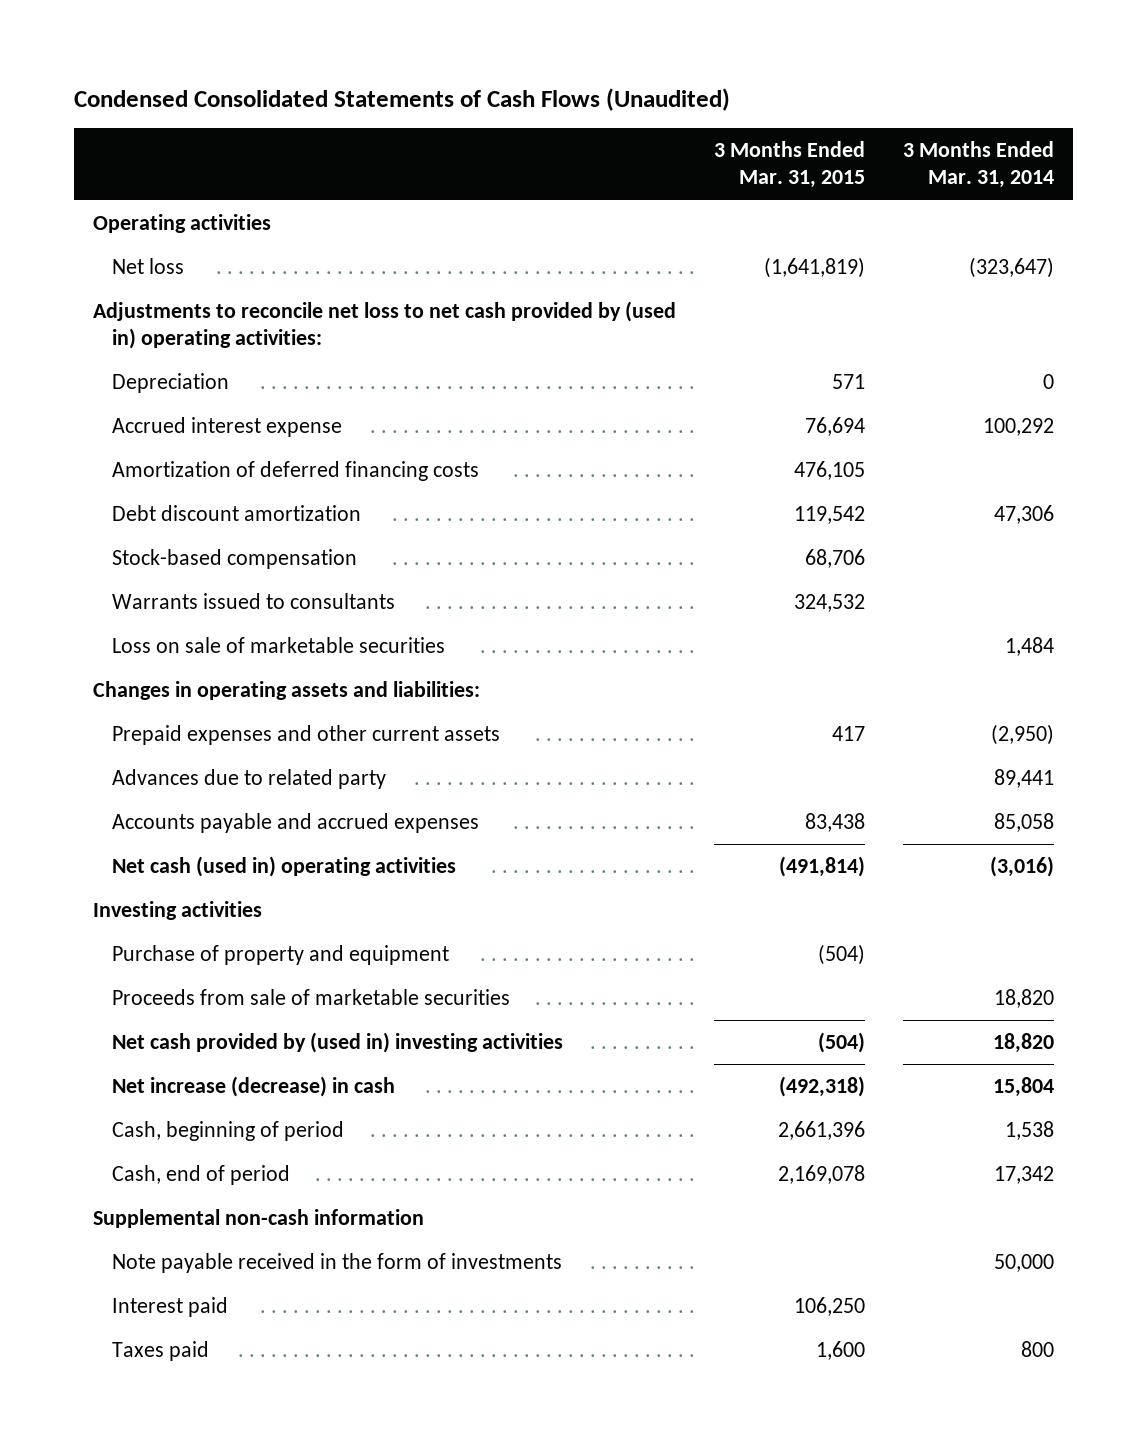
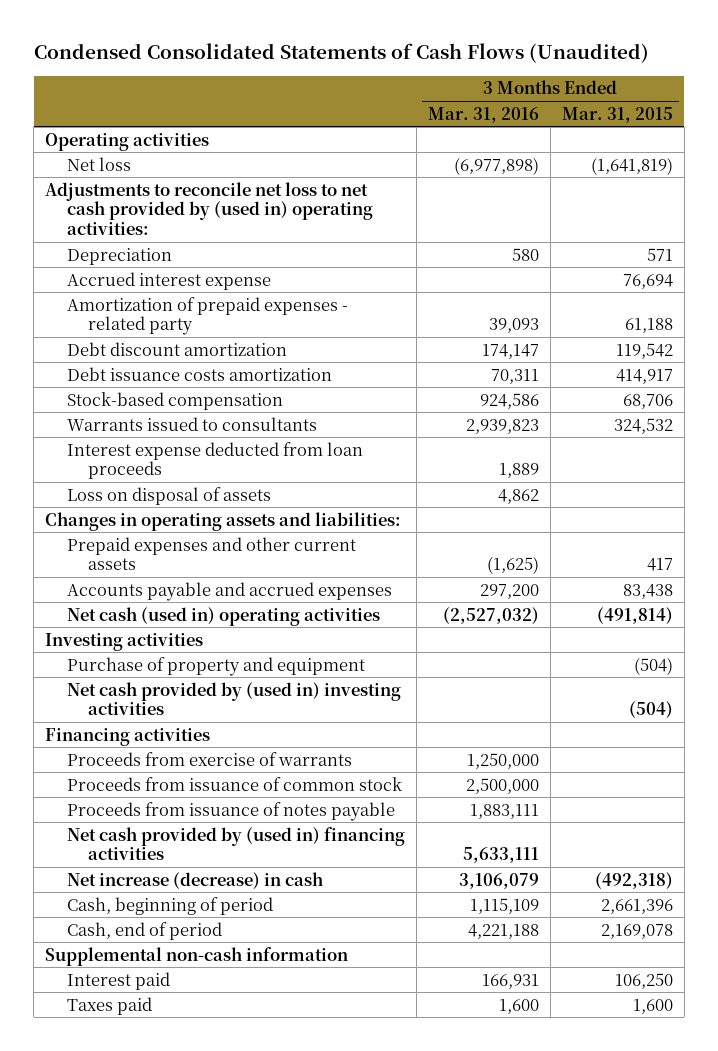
[903,141,1055,189] 3 Months Ended Mar. 31, 2014 -> none
none -> [427,106,539,123] Mar. 31, 2016
[112,461,480,482] Amortization of deferred financing costs -> none
none -> [66,296,348,336] Amortization of prepaid expenses - related party
none -> [66,366,332,381] Debt issuance costs amortization
[112,637,446,654] Loss on sale of marketable securities -> none
none -> [66,441,363,480] Interest expense deducted from loan proceeds
none -> [66,486,271,505] Loss on disposal of assets
[112,769,387,790] Advances due to related party -> none
[112,989,511,1006] Proceeds from sale of marketable securities -> none
none -> [45,727,211,746] Financing activities
none -> [66,751,352,766] Proceeds from exercise of warrants
none -> [66,776,402,791] Proceeds from issuance of common stock
none -> [66,801,395,821] Proceeds from issuance of notes payable
none -> [66,826,405,861] Net cash provided by (used in) financing activities
[112,1253,563,1274] Note payable received in the form of investments -> none

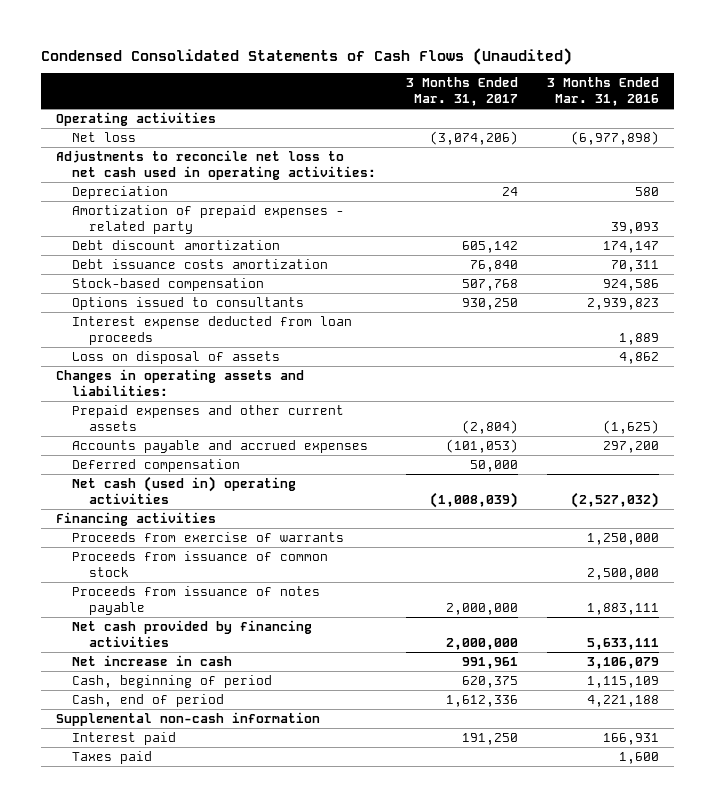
[561,106,673,123] Mar. 31, 2015 -> none
none -> [405,77,518,107] 3 Months Ended Mar. 31, 2017
[45,181,373,235] Adjustments to reconcile net loss to net cash provided by (used in) operating activities: -> [55,150,377,180] Adjustments to reconcile net loss to net cash used in operating activities:
[66,271,271,290] Accrued interest expense -> none
[66,416,317,431] Warrants issued to consultants -> [72,297,305,311] Options issued to consultants
none -> [72,459,241,473] Deferred compensation
[45,632,204,651] Investing activities -> none
[66,656,365,676] Purchase of property and equipment -> none
[66,681,401,716] Net cash provided by (used in) investing activities -> none
[66,826,405,861] Net cash provided by (used in) financing activities -> [72,620,313,647] Net cash provided by financing activities
[66,871,323,889] Net increase (decrease) in cash -> [72,655,233,667] Net increase in cash

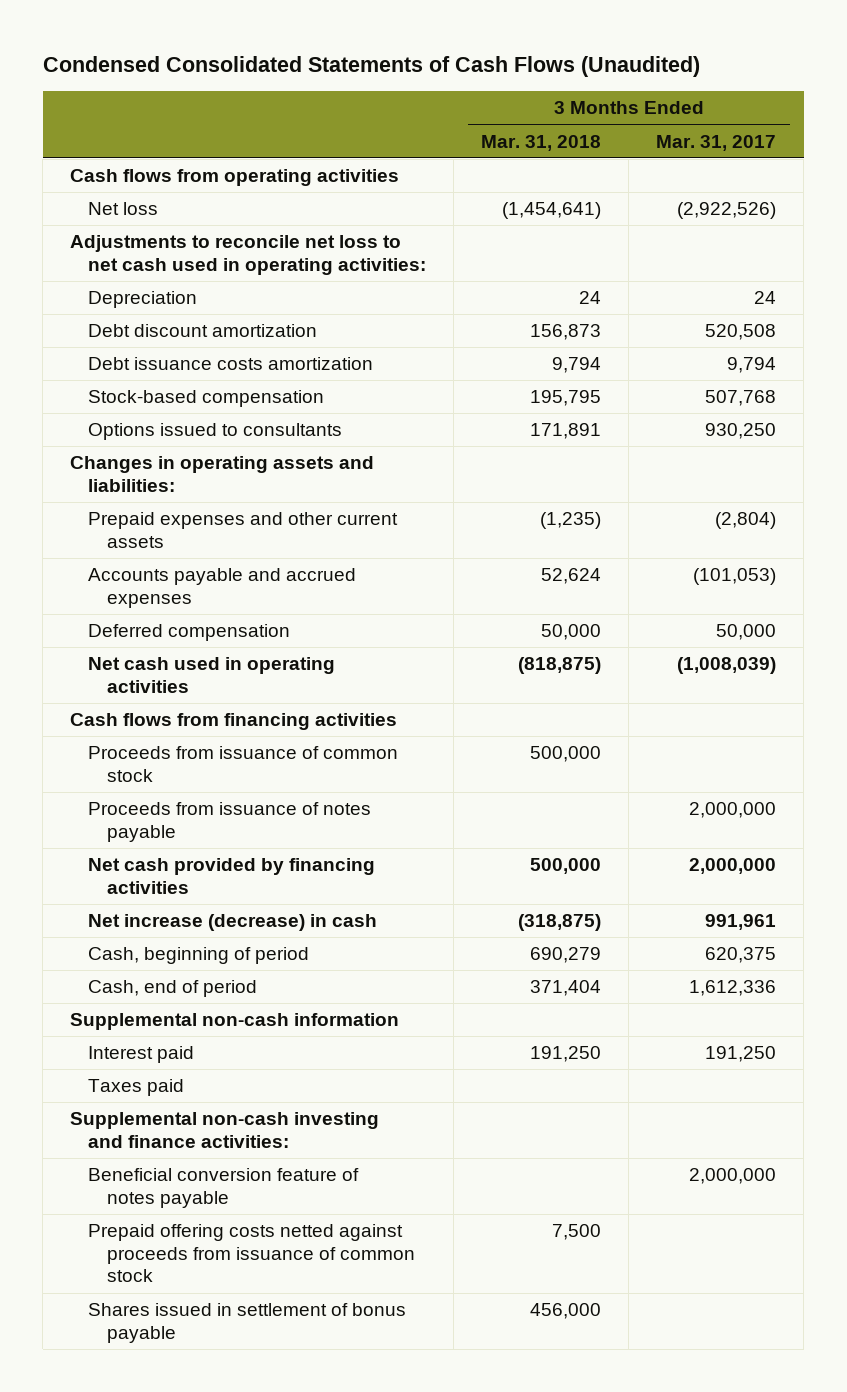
[547,77,660,107] 3 Months Ended Mar. 31, 2016 -> none
none -> [481,134,602,151] Mar. 31, 2018
[55,112,216,127] Operating activities -> [70,169,400,187] Cash flows from operating activities
[429,131,518,146] (3,074,206) -> [677,202,777,220] (2,922,526)
[72,205,345,234] Amortization of prepaid expenses - related party -> none
[461,241,518,254] 605,142 -> [705,324,777,341] 520,508
[469,260,518,273] 76,840 -> [727,357,777,374] 9,794
[72,316,353,345] Interest expense deducted from loan proceeds -> none
[72,351,281,365] Loss on disposal of assets -> none
[72,532,345,543] Proceeds from exercise of warrants -> none
[72,476,297,504] Net cash (used in) operating activities -> [88,657,336,693] Net cash used in operating activities
[55,512,216,527] Financing activities -> [70,713,398,731] Cash flows from financing activities
[72,655,233,667] Net increase in cash -> [88,914,378,932] Net increase (decrease) in cash
none -> [70,1112,380,1148] Supplemental non-cash investing and finance activities:
none -> [88,1168,360,1208] Beneficial conversion feature of notes payable
none -> [88,1224,415,1283] Prepaid offering costs netted against proceeds from issuance of common stock
none -> [88,1303,407,1343] Shares issued in settlement of bonus payable

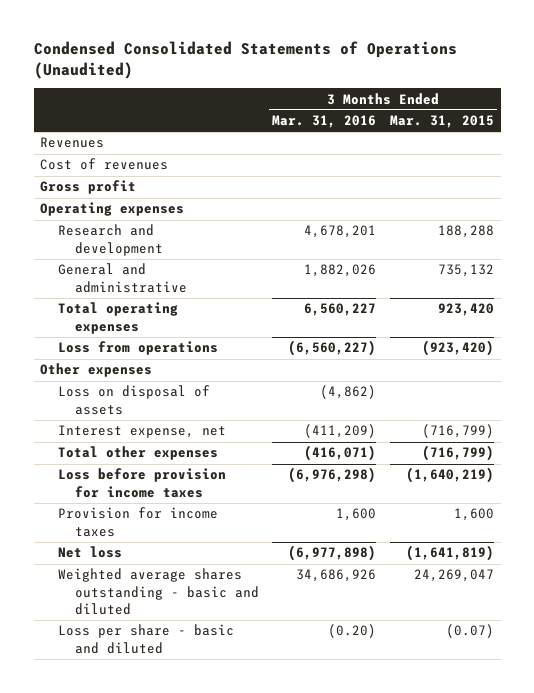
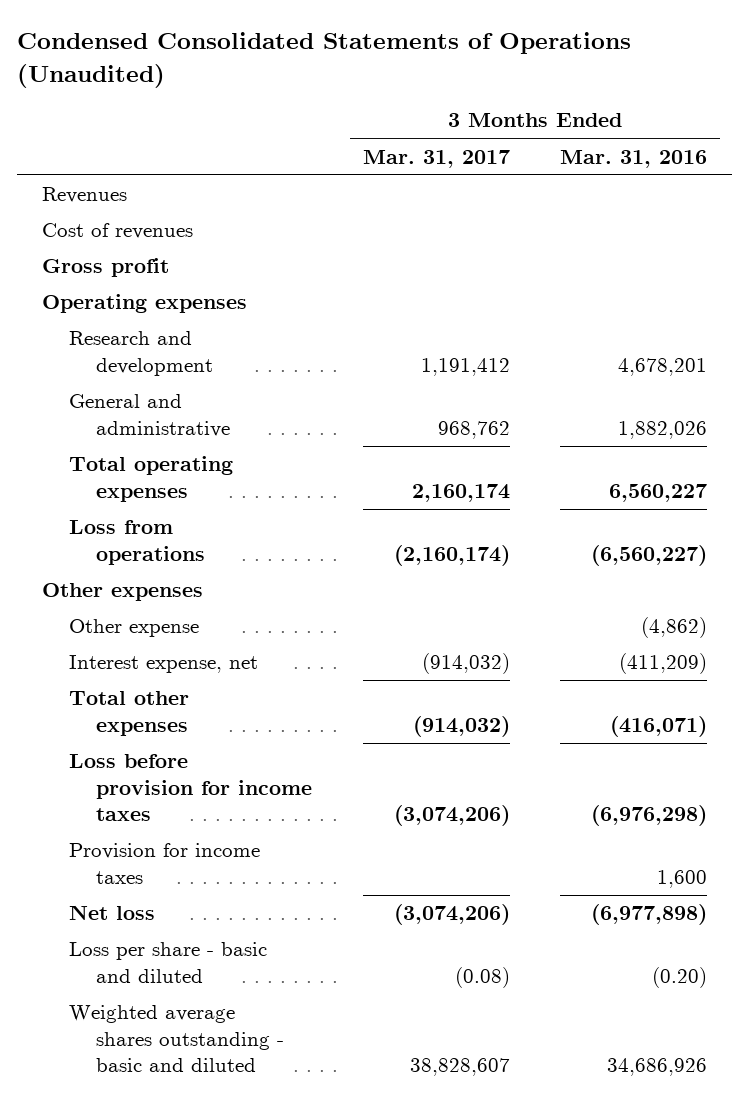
[390,115,495,129] Mar. 31, 2015 -> none
none -> [362,149,510,168] Mar. 31, 2017
[57,385,210,415] Loss on disposal of assets -> [69,619,200,638] Other expense
[57,568,259,615] Weighted average shares outstanding - basic and diluted -> [69,1005,285,1073] Weighted average shares outstanding - basic and diluted

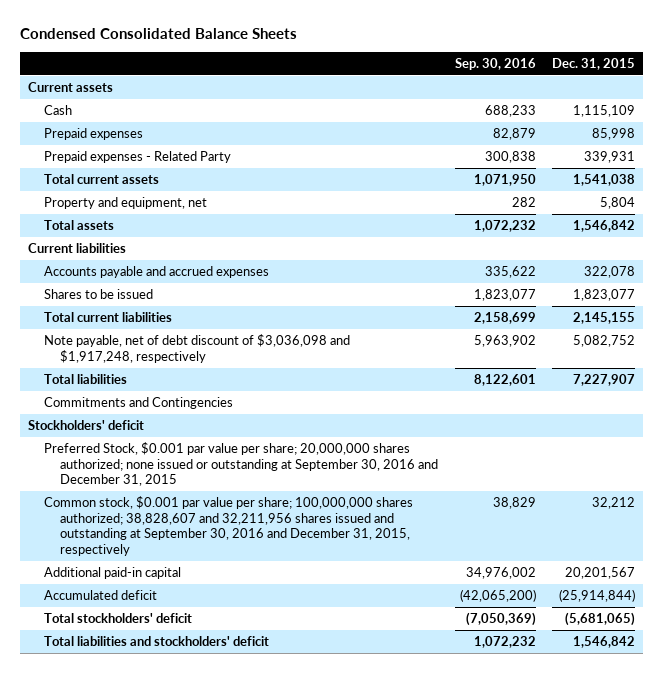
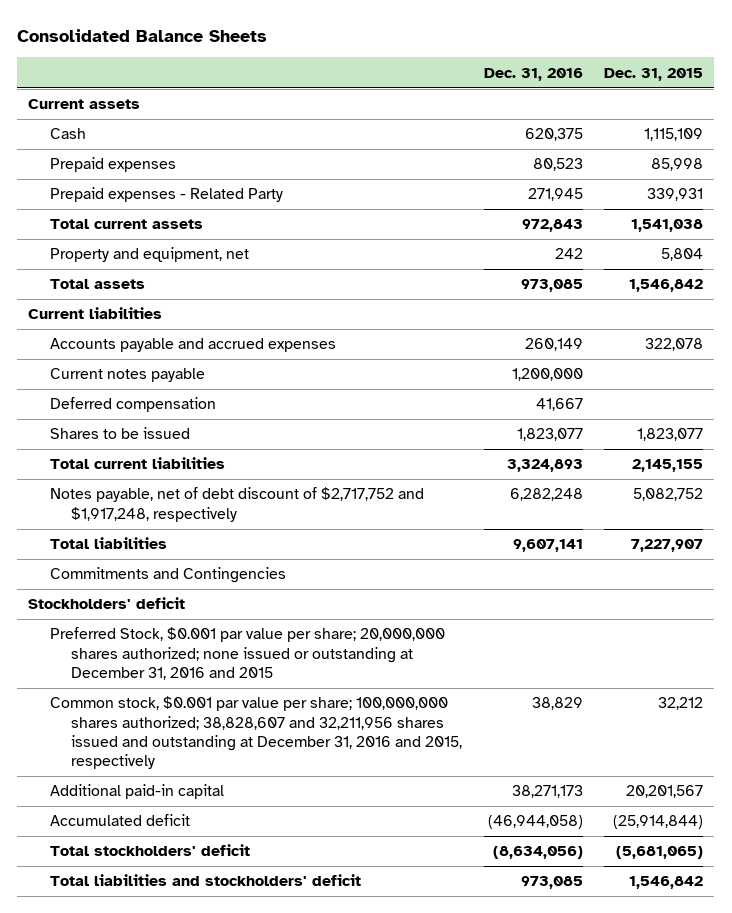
[19,28,297,40] Condensed Consolidated Balance Sheets -> [17,28,268,42] Consolidated Balance Sheets
[454,57,536,70] Sep. 30, 2016 -> none
none -> [483,67,583,81] Dec. 31, 2016
none -> [49,368,205,383] Current notes payable
none -> [49,397,216,413] Deferred compensation
[44,334,351,363] Note payable, net of debt discount of $3,036,098 and $1,917,248, respectively -> [49,487,424,522] Notes payable, net of debt discount of $2,717,752 and $1,917,248, respectively
[44,442,439,487] Preferred Stock, $0.001 par value per share; 20,000,000 shares authorized; none issued or outstanding at September 30, 2016 and December 31, 2015 -> [49,627,445,680] Preferred Stock, $0.001 par value per share; 20,000,000 shares authorized; none issued or outstanding at December 31, 2016 and 2015
[44,496,414,557] Common stock, $0.001 par value per share; 100,000,000 shares authorized; 38,828,607 and 32,211,956 shares issued and outstanding at September 30, 2016 and December 31, 2015, respectively -> [49,696,463,770] Common stock, $0.001 par value per share; 100,000,000 shares authorized; 38,828,607 and 32,211,956 shares issued and outstanding at December 31, 2016 and 2015, respectively

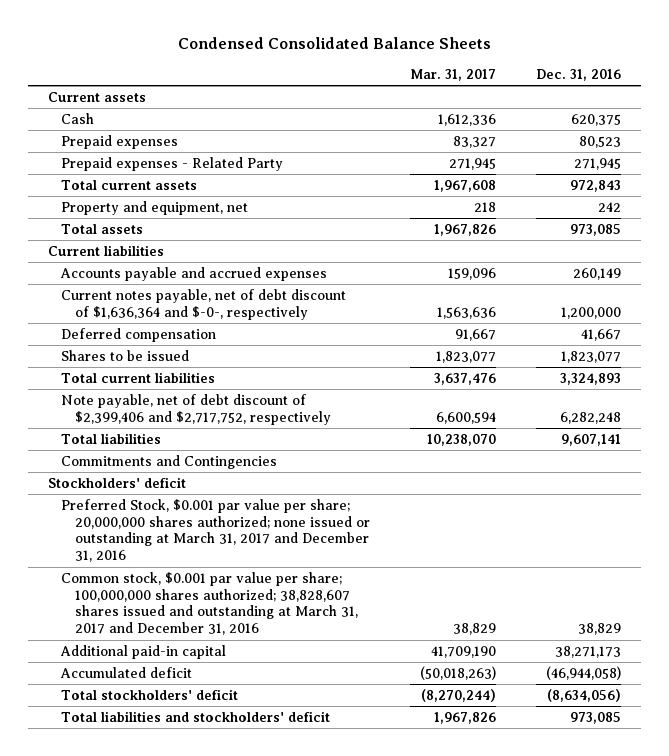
[17,28,268,42] Consolidated Balance Sheets -> [177,37,491,50] Condensed Consolidated Balance Sheets
[604,67,704,81] Dec. 31, 2015 -> none
none -> [409,68,496,81] Mar. 31, 2017
[49,368,205,383] Current notes payable -> [61,288,347,320] Current notes payable, net of debt discount of $1,636,364 and $-0-, respectively
[49,487,424,522] Notes payable, net of debt discount of $2,717,752 and $1,917,248, respectively -> [61,393,331,425] Note payable, net of debt discount of $2,399,406 and $2,717,752, respectively
[49,627,445,680] Preferred Stock, $0.001 par value per share; 20,000,000 shares authorized; none issued or outstanding at December 31, 2016 and 2015 -> [61,498,370,563] Preferred Stock, $0.001 par value per share; 20,000,000 shares authorized; none issued or outstanding at March 31, 2017 and December 31, 2016
[49,696,463,770] Common stock, $0.001 par value per share; 100,000,000 shares authorized; 38,828,607 and 32,211,956 shares issued and outstanding at December 31, 2016 and 2015, respectively -> [61,571,358,636] Common stock, $0.001 par value per share; 100,000,000 shares authorized; 38,828,607 shares issued and outstanding at March 31, 2017 and December 31, 2016

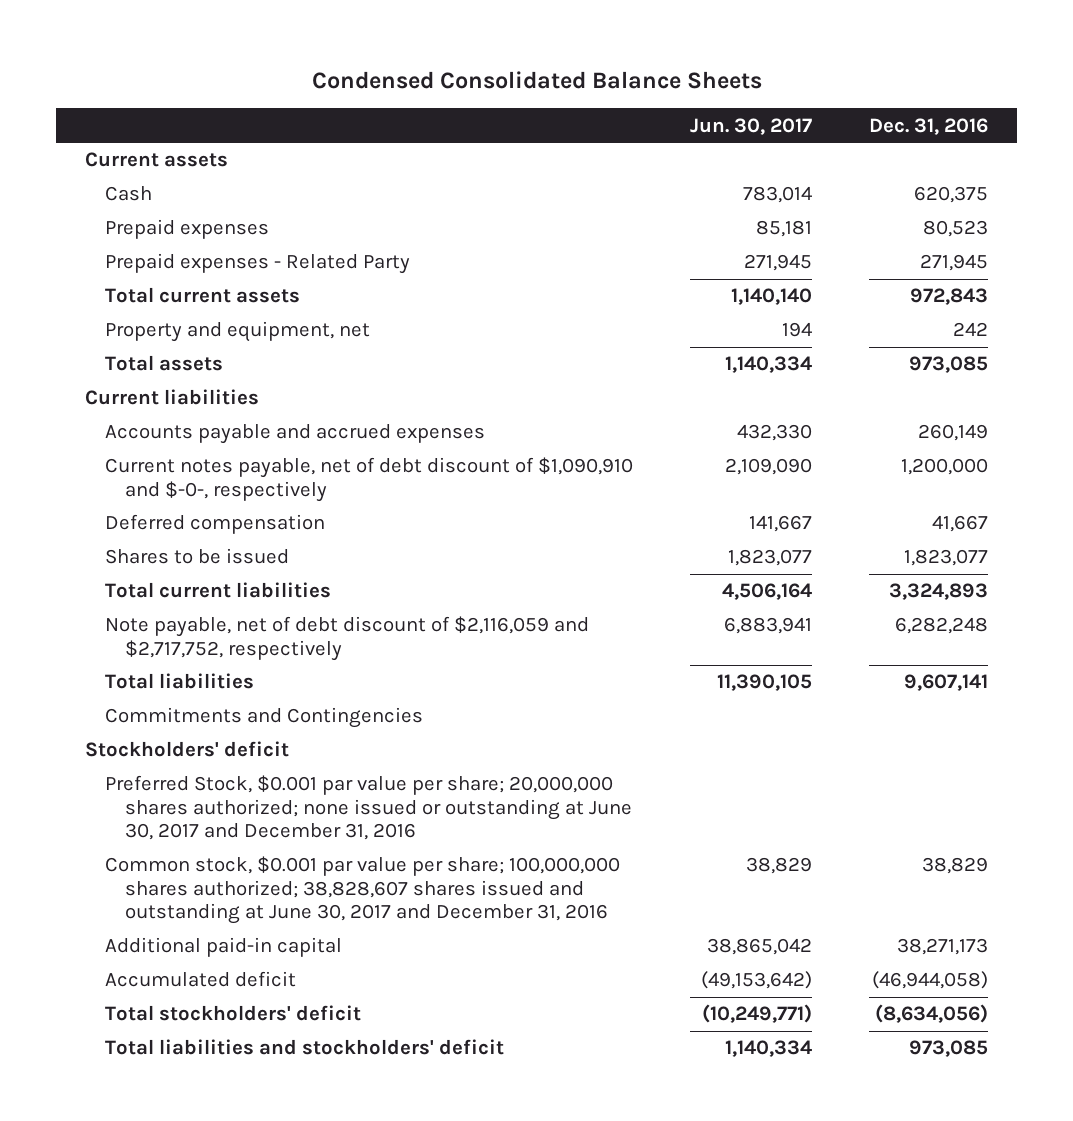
[409,68,496,81] Mar. 31, 2017 -> none
none -> [689,117,812,135] Jun. 30, 2017
[61,288,347,320] Current notes payable, net of debt discount of $1,636,364 and $-0-, respectively -> [104,457,633,502] Current notes payable, net of debt discount of $1,090,910 and $-0-, respectively
[61,393,331,425] Note payable, net of debt discount of $2,399,406 and $2,717,752, respectively -> [104,616,589,661] Note payable, net of debt discount of $2,116,059 and $2,717,752, respectively
[61,498,370,563] Preferred Stock, $0.001 par value per share; 20,000,000 shares authorized; none issued or outstanding at March 31, 2017 and December 31, 2016 -> [104,775,632,841] Preferred Stock, $0.001 par value per share; 20,000,000 shares authorized; none issued or outstanding at June 30, 2017 and December 31, 2016
[61,571,358,636] Common stock, $0.001 par value per share; 100,000,000 shares authorized; 38,828,607 shares issued and outstanding at March 31, 2017 and December 31, 2016 -> [104,856,620,925] Common stock, $0.001 par value per share; 100,000,000 shares authorized; 38,828,607 shares issued and outstanding at June 30, 2017 and December 31, 2016

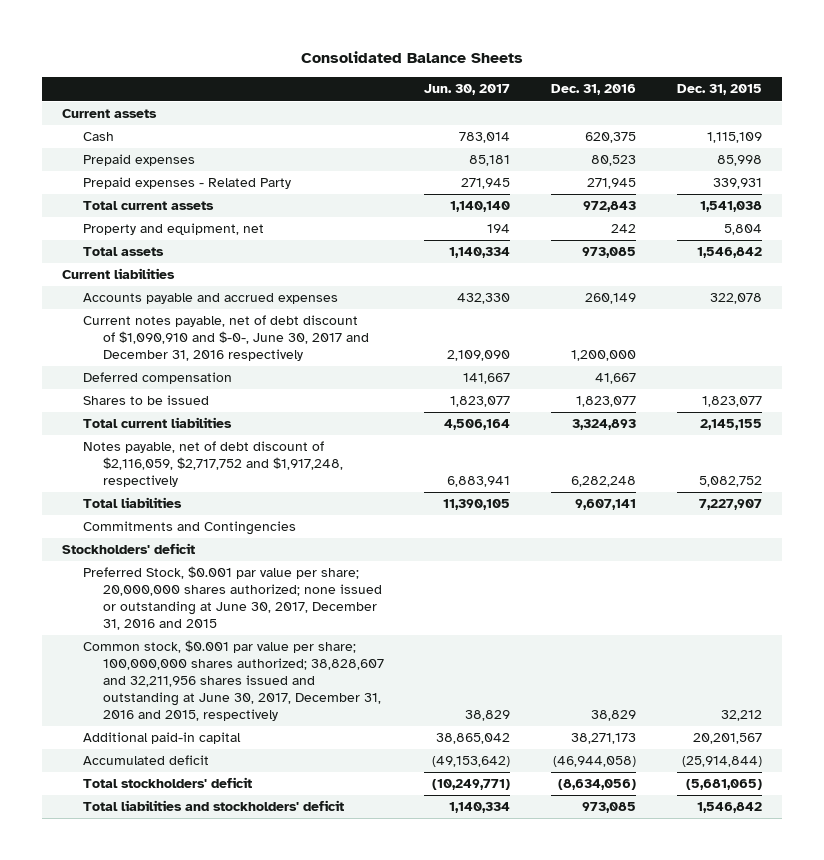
[311,70,762,89] Condensed Consolidated Balance Sheets -> [301,51,524,64] Consolidated Balance Sheets
none -> [676,84,762,96] Dec. 31, 2015
[104,457,633,502] Current notes payable, net of debt discount of $1,090,910 and $-0-, respectively -> [82,315,369,362] Current notes payable, net of debt discount of $1,090,910 and $-0-, June 30, 2017 and December 31, 2016 respectively
[104,616,589,661] Note payable, net of debt discount of $2,116,059 and $2,717,752, respectively -> [82,441,343,488] Notes payable, net of debt discount of $2,116,059, $2,717,752 and $1,917,248, respectively
[104,775,632,841] Preferred Stock, $0.001 par value per share; 20,000,000 shares authorized; none issued or outstanding at June 30, 2017 and December 31, 2016 -> [82,566,382,630] Preferred Stock, $0.001 par value per share; 20,000,000 shares authorized; none issued or outstanding at June 30, 2017, December 31, 2016 and 2015
[104,856,620,925] Common stock, $0.001 par value per share; 100,000,000 shares authorized; 38,828,607 shares issued and outstanding at June 30, 2017 and December 31, 2016 -> [82,640,384,721] Common stock, $0.001 par value per share; 100,000,000 shares authorized; 38,828,607 and 32,211,956 shares issued and outstanding at June 30, 2017, December 31, 2016 and 2015, respectively

